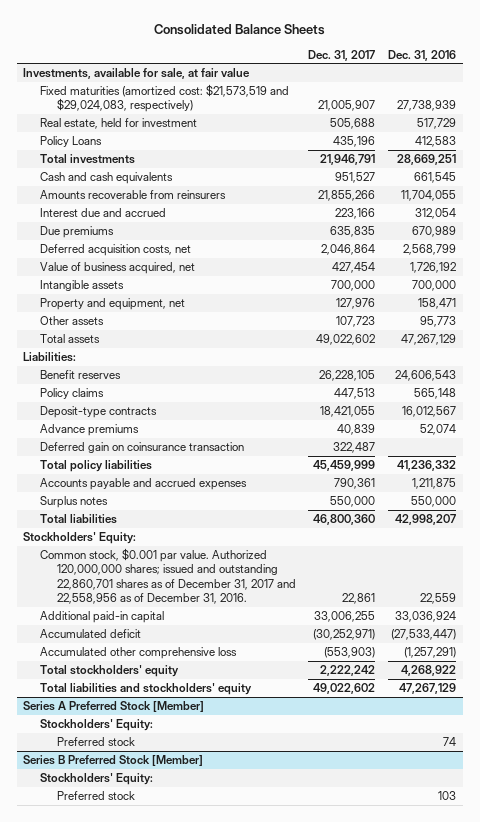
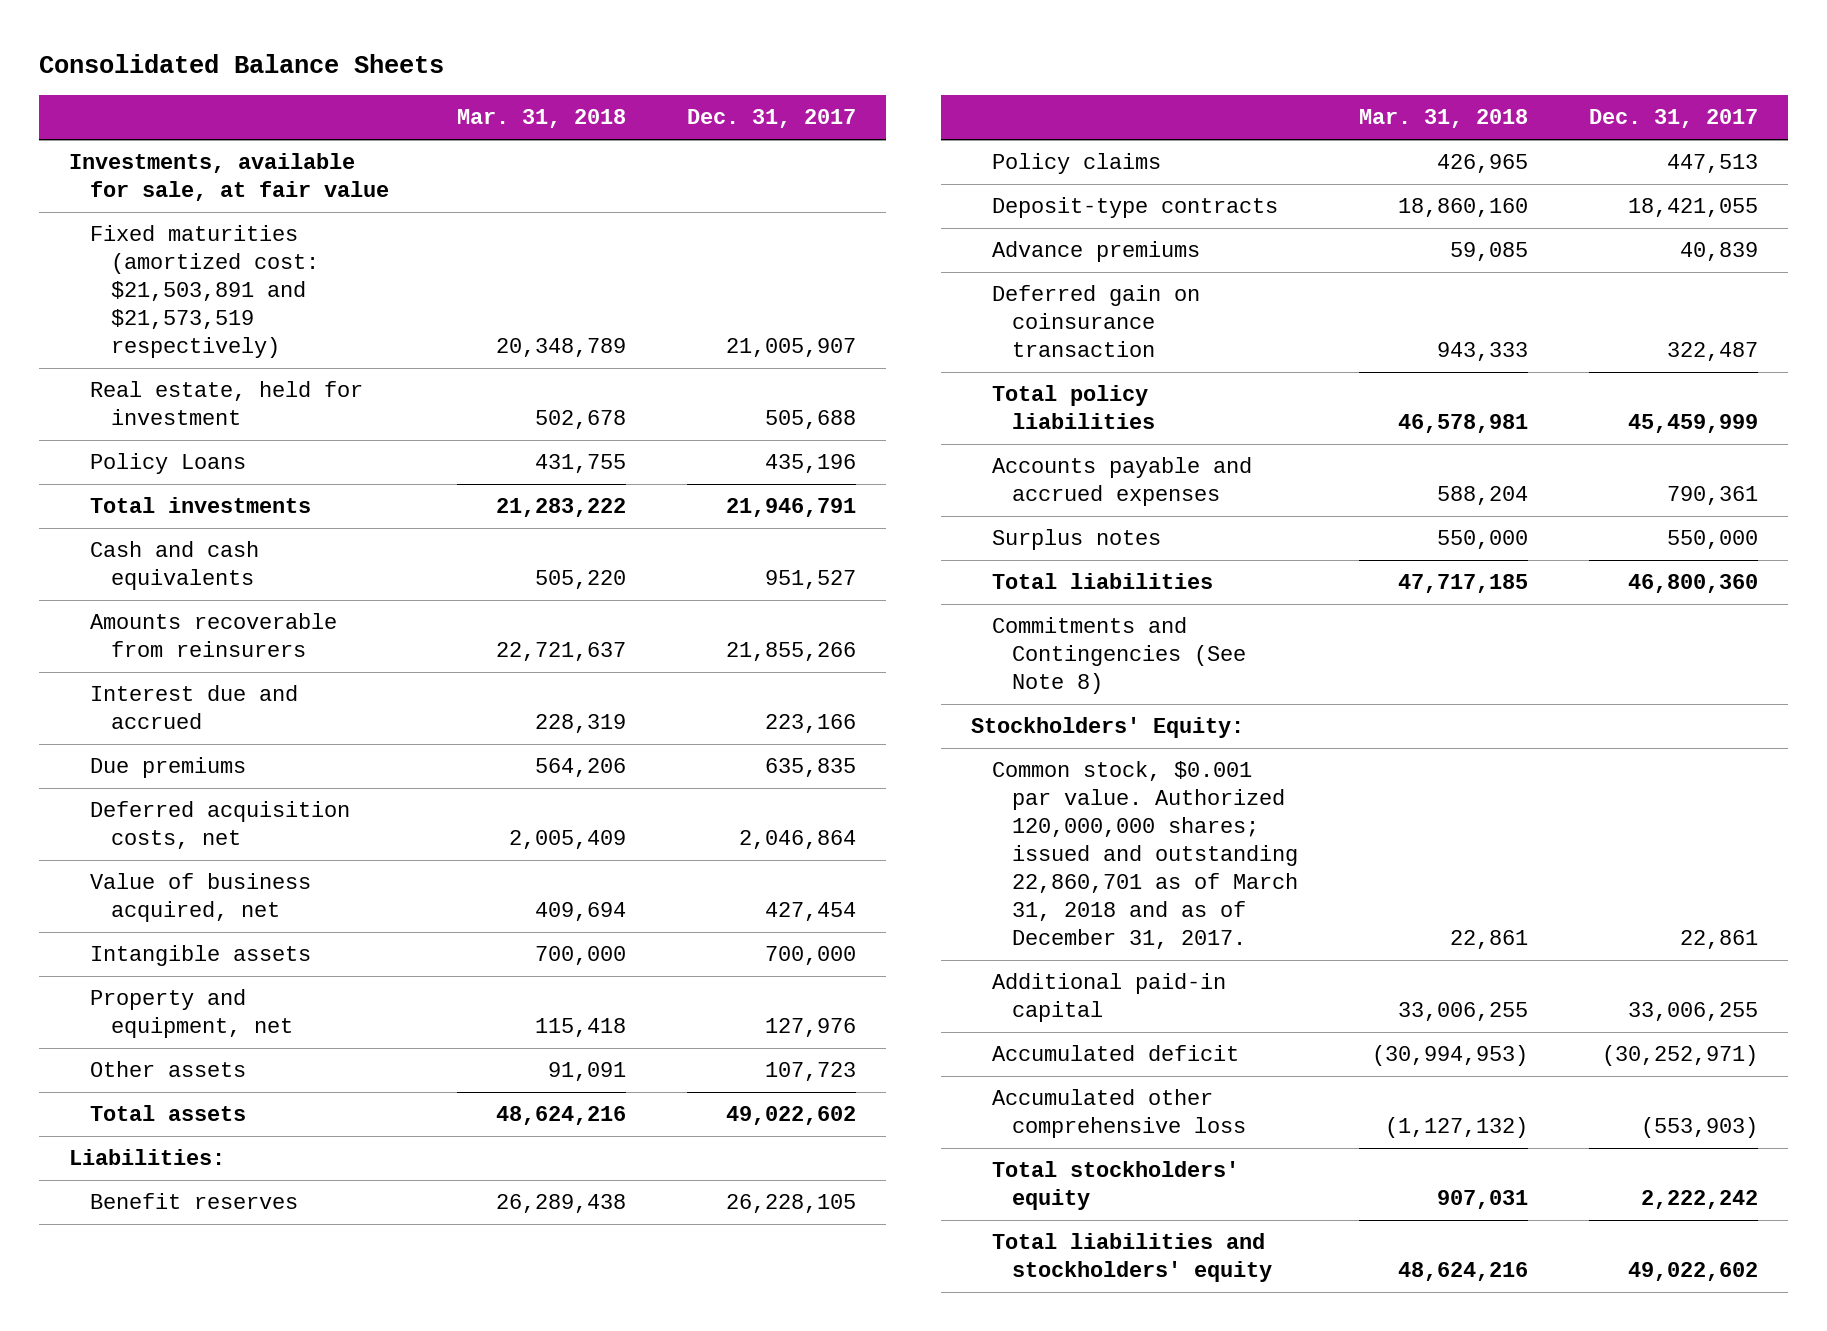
[388,49,457,61] Dec. 31, 2016 -> none
none -> [457,109,627,129] Mar. 31, 2018
[39,83,289,113] Fixed maturities (amortized cost: $21,573,519 and $29,024,083, respectively) -> [89,225,319,359] Fixed maturities (amortized cost: $21,503,891 and $21,573,519 respectively)
none -> [991,617,1247,695] Commitments and Contingencies (See Note 8)
[39,547,296,605] Common stock, $0.001 par value. Authorized 120,000,000 shares; issued and outstanding 22,860,701 shares as of December 31, 2017 and 22,558,956 as of December 31, 2016. -> [991,761,1299,950] Common stock, $0.001 par value. Authorized 120,000,000 shares; issued and outstanding 22,860,701 as of March 31, 2018 and as of December 31, 2017.
[23,700,205,712] Series A Preferred Stock [Member] -> none
[39,718,153,731] Stockholders' Equity: -> none
[56,736,135,746] Preferred stock -> none
[23,754,204,766] Series B Preferred Stock [Member] -> none
[39,772,153,785] Stockholders' Equity: -> none
[56,790,135,800] Preferred stock -> none

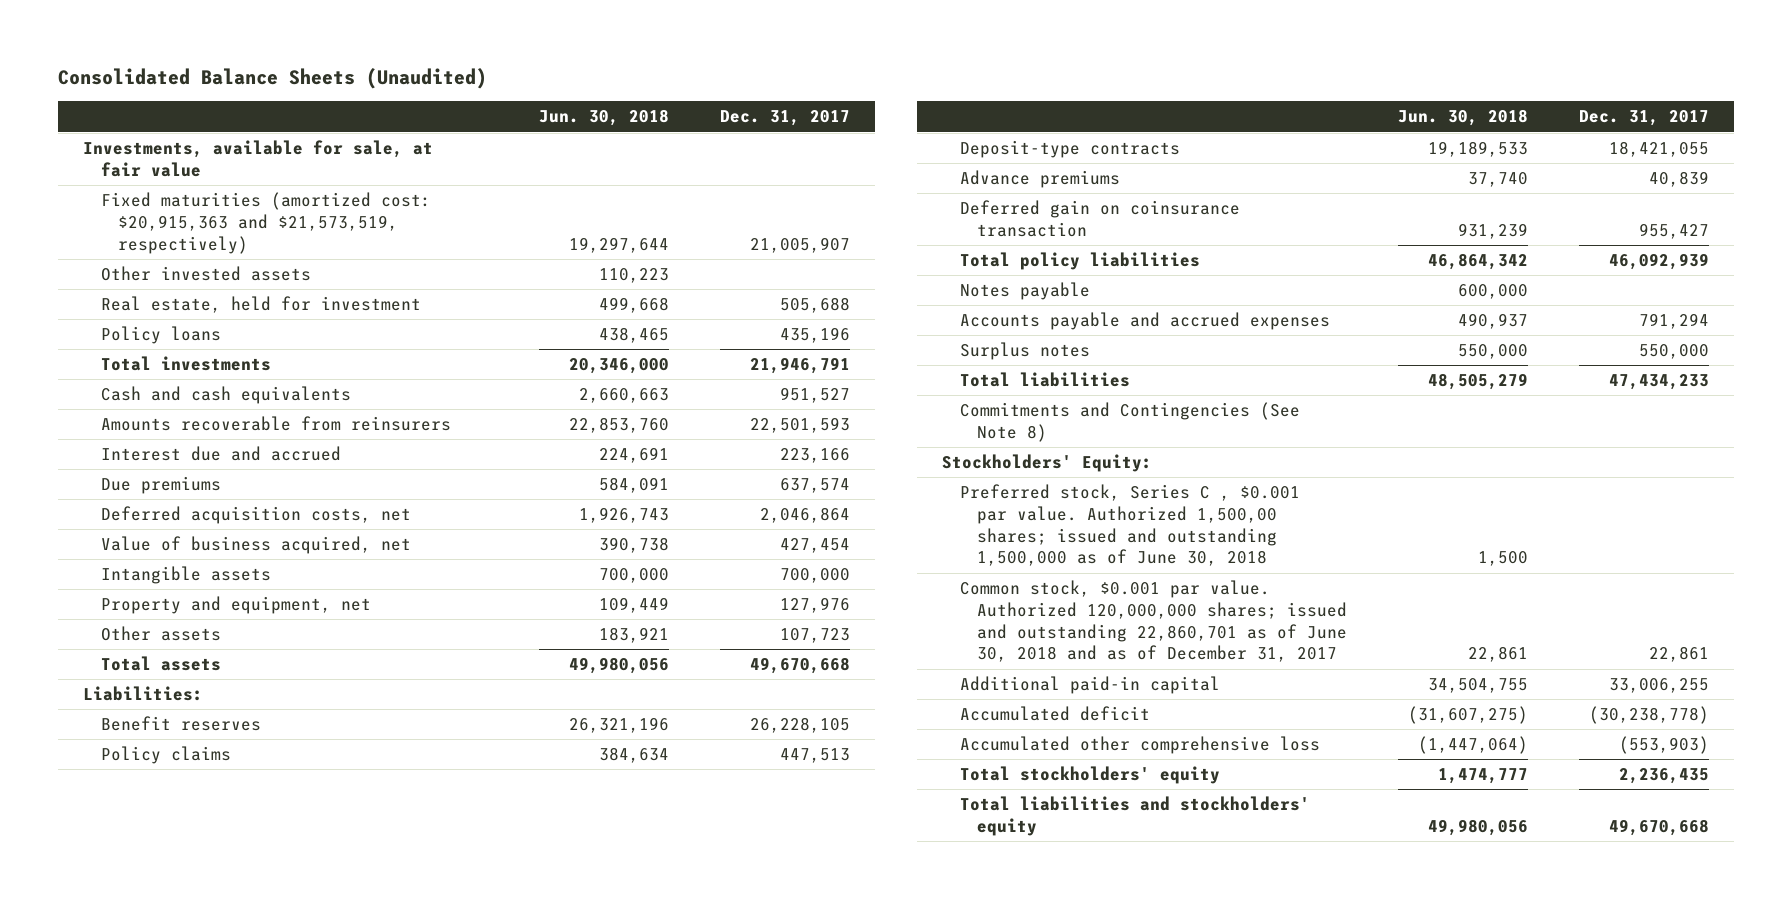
[39,54,445,74] Consolidated Balance Sheets -> [58,68,488,90] Consolidated Balance Sheets (Unaudited)
[457,109,627,129] Mar. 31, 2018 -> none
none -> [538,109,669,127] Jun. 30, 2018
[89,225,319,359] Fixed maturities (amortized cost: $21,503,891 and $21,573,519 respectively) -> [100,192,431,254] Fixed maturities (amortized cost: $20,915,363 and $21,573,519, respectively)
none -> [100,266,311,282] Other invested assets
[89,453,246,475] Policy Loans -> [100,326,221,345] Policy loans
[725,642,856,662] 21,855,266 -> [749,417,850,434] 22,501,593
[764,758,856,778] 635,835 -> [779,478,850,494] 637,574
[725,1106,856,1126] 49,022,602 -> [749,657,850,675] 49,670,668
[1666,342,1758,362] 322,487 -> [1638,222,1709,239] 955,427
[1627,414,1758,434] 45,459,999 -> [1608,253,1709,271] 46,092,939
none -> [959,282,1090,301] Notes payable
[1666,486,1758,506] 790,361 -> [1638,313,1709,330] 791,294
[1627,574,1758,594] 46,800,360 -> [1608,374,1709,391] 47,434,233
none -> [959,484,1300,567] Preferred stock, Series C , $0.001 par value. Authorized 1,500,00 shares; issued and outstanding 1,500,000 as of June 30, 2018
[991,761,1299,950] Common stock, $0.001 par value. Authorized 120,000,000 shares; issued and outstanding 22,860,701 as of March 31, 2018 and as of December 31, 2017. -> [959,580,1348,663] Common stock, $0.001 par value. Authorized 120,000,000 shares; issued and outstanding 22,860,701 as of June 30, 2018 and as of December 31, 2017
[1601,1045,1758,1067] (30,252,971) -> [1588,706,1709,725] (30,238,778)
[1640,1190,1758,1210] 2,222,242 -> [1618,768,1709,785] 2,236,435
[1627,1262,1758,1282] 49,022,602 -> [1608,818,1709,836] 49,670,668

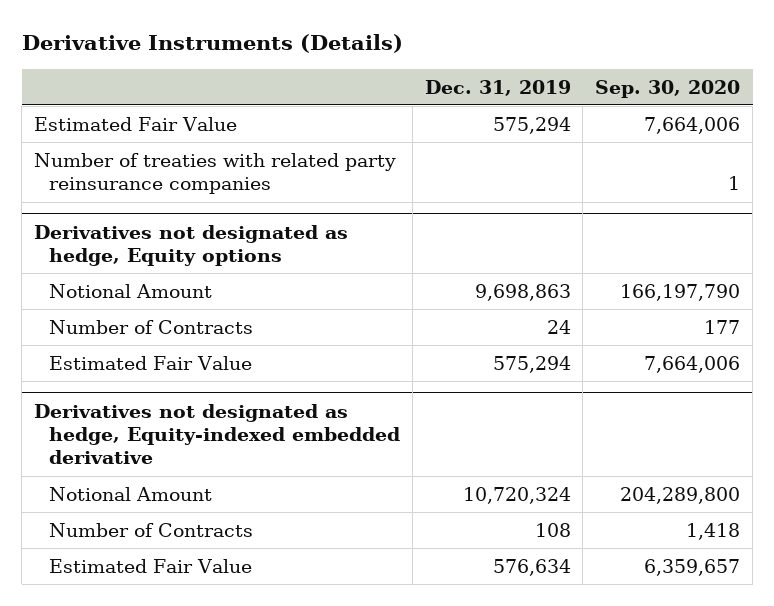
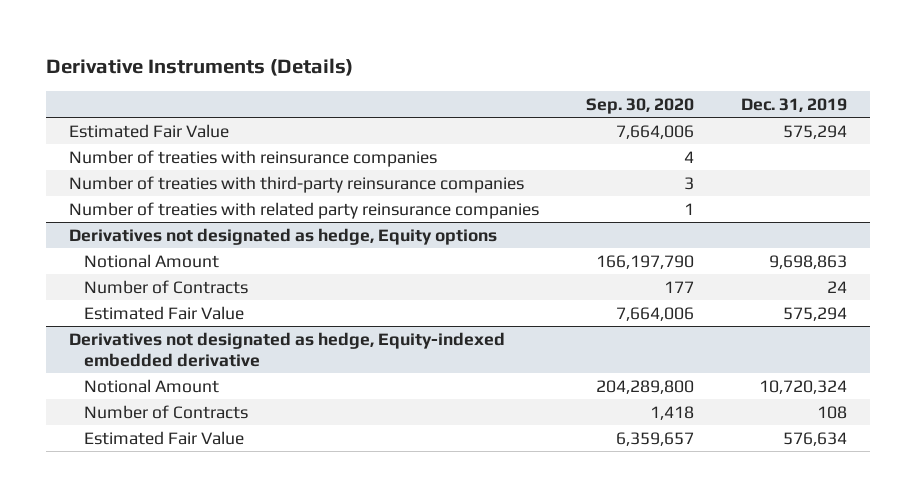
none -> [69,149,438,167] Number of treaties with reinsurance companies
none -> [69,175,525,193] Number of treaties with third-party reinsurance companies

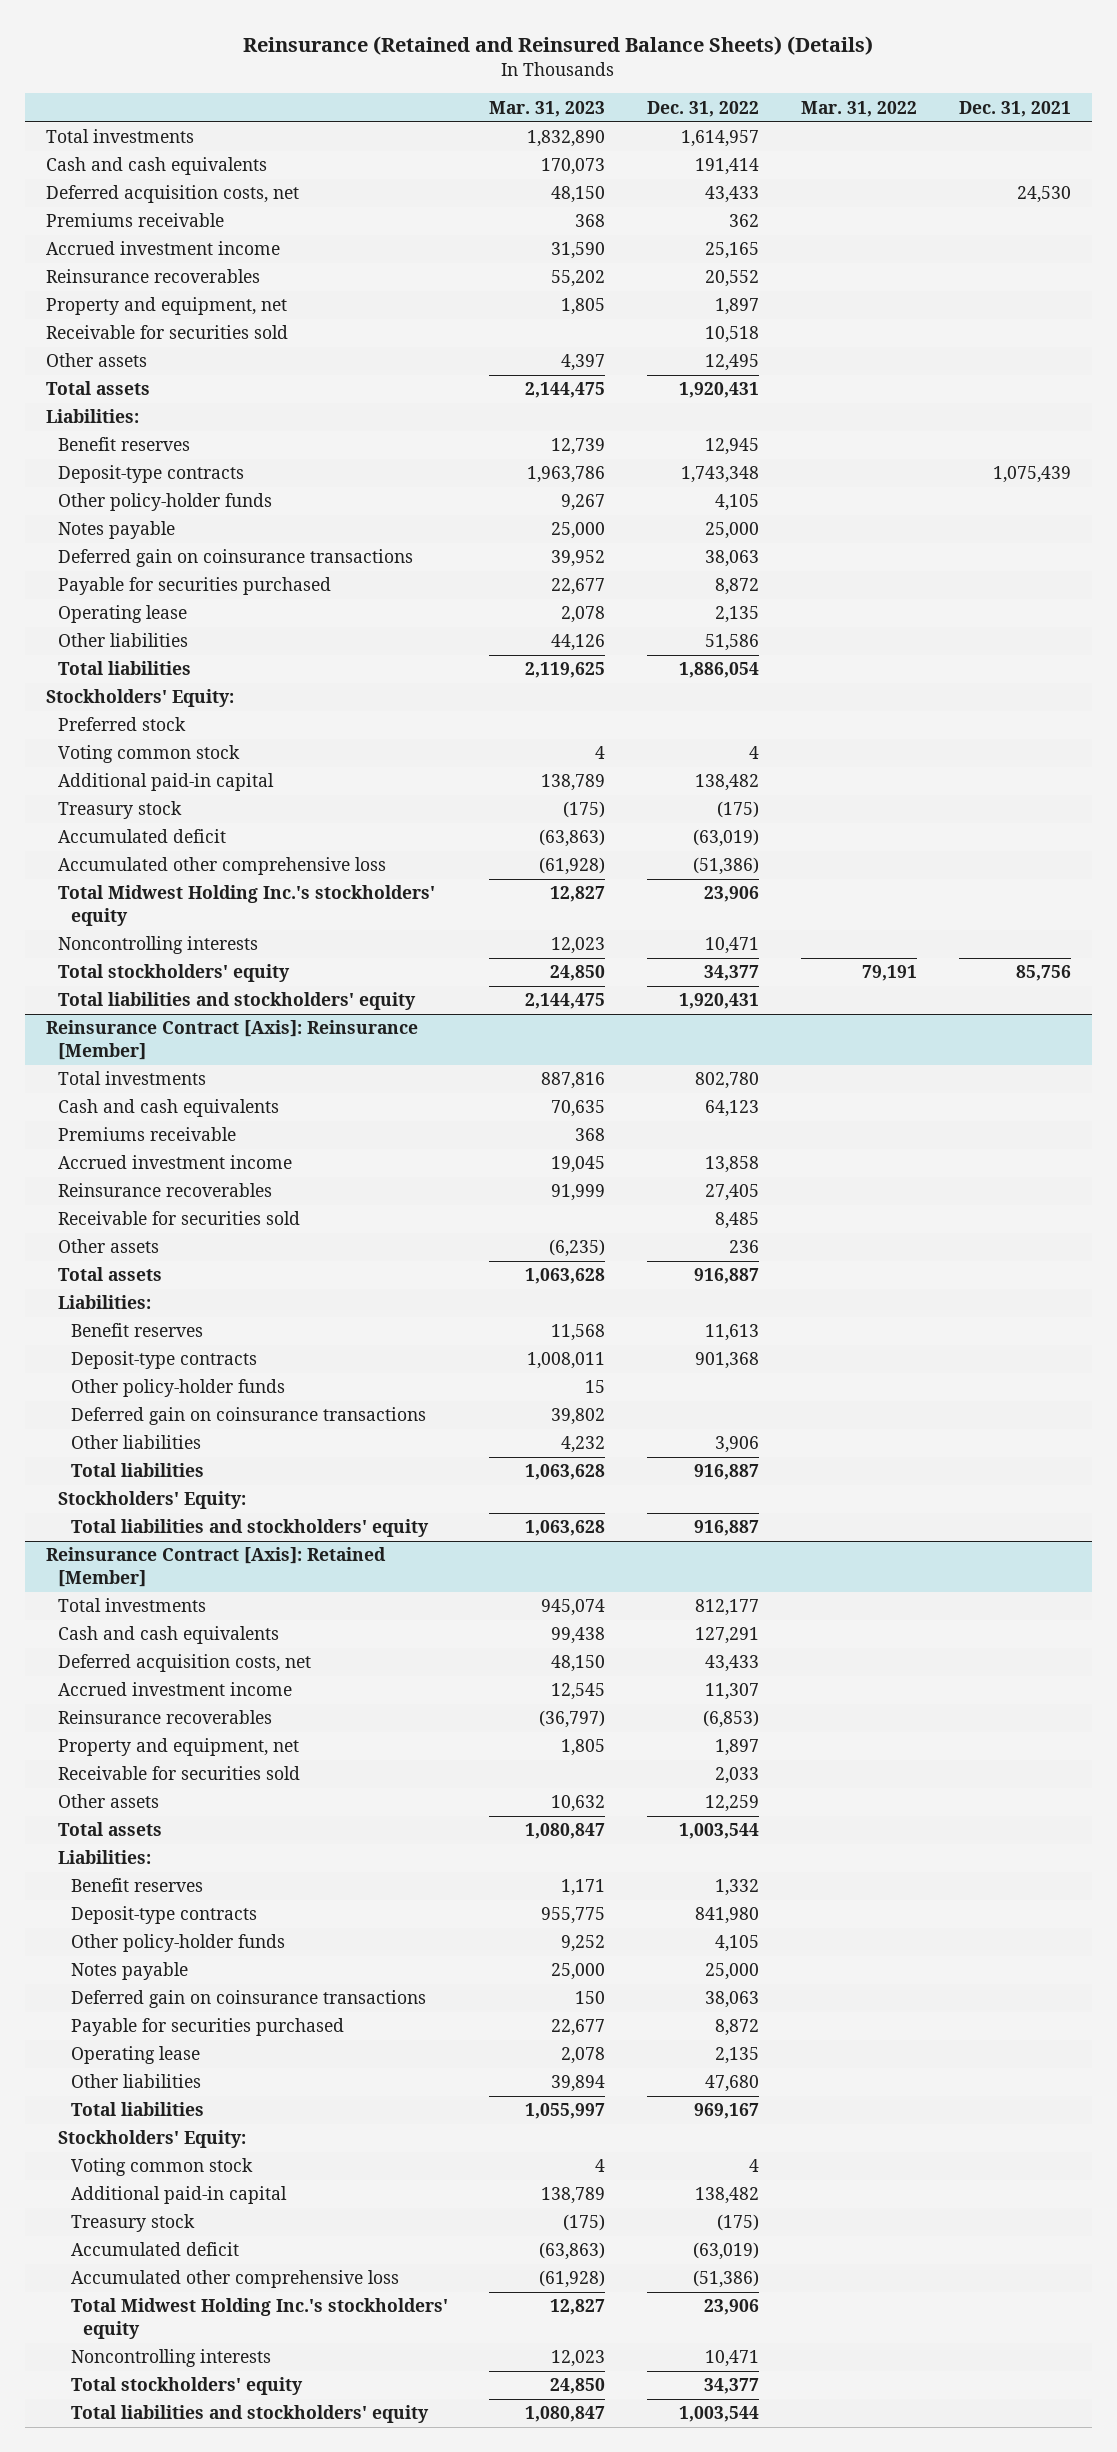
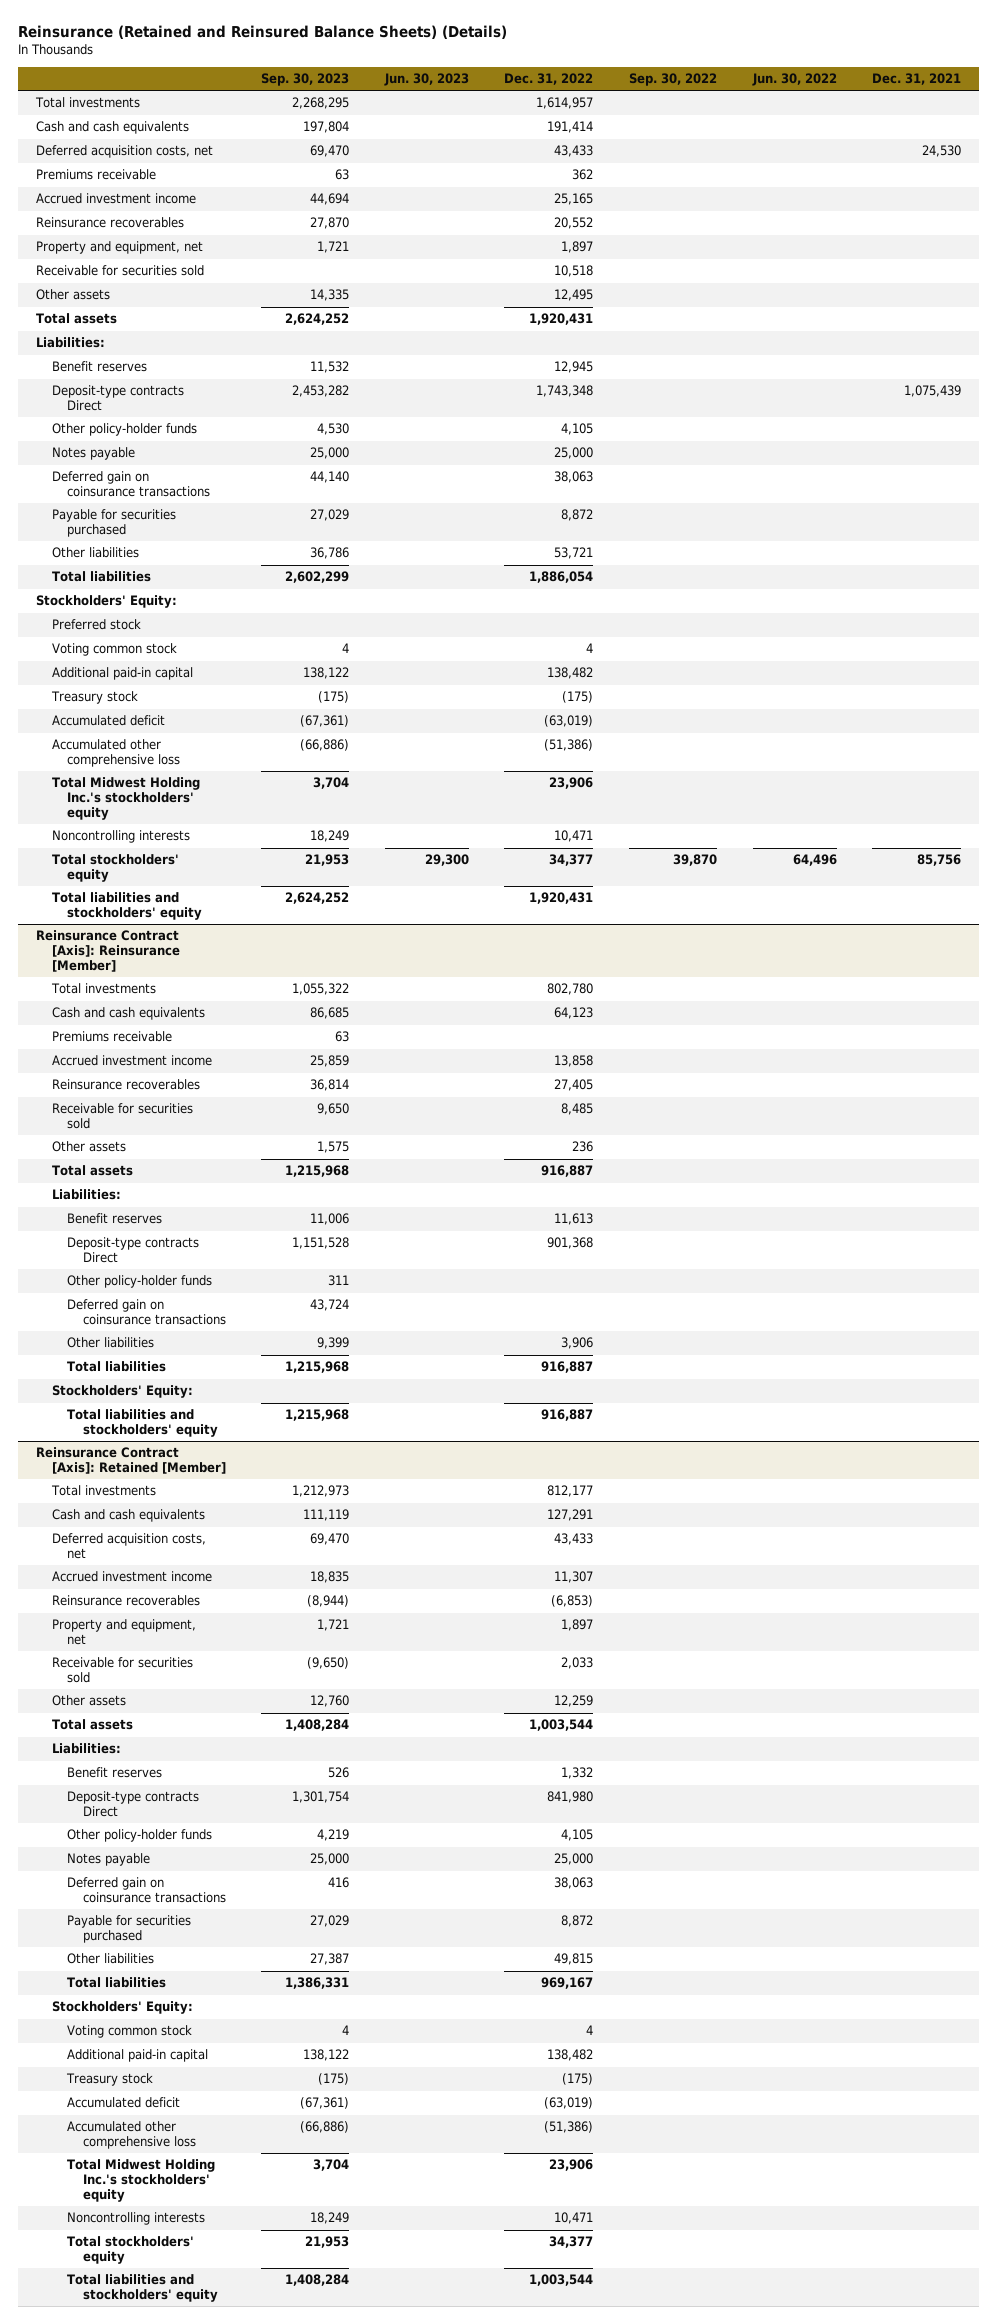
[489,100,606,117] Mar. 31, 2023 -> none
[801,100,918,117] Mar. 31, 2022 -> none
none -> [261,73,350,87] Sep. 30, 2023
none -> [383,73,469,87] Jun. 30, 2023
none -> [628,73,717,87] Sep. 30, 2022
none -> [751,73,837,87] Jun. 30, 2022
[58,465,245,484] Deposit-type contracts -> [51,385,184,412] Deposit-type contracts Direct
[58,605,188,624] Operating lease -> none
[705,634,760,652] 51,586 -> [554,547,594,560] 53,721
[70,1351,257,1370] Deposit-type contracts -> [67,1237,200,1264] Deposit-type contracts Direct
[70,1906,257,1925] Deposit-type contracts -> [67,1791,200,1818] Deposit-type contracts Direct
[70,2046,200,2065] Operating lease -> none
[705,2075,760,2093] 47,680 -> [554,1953,594,1966] 49,815

